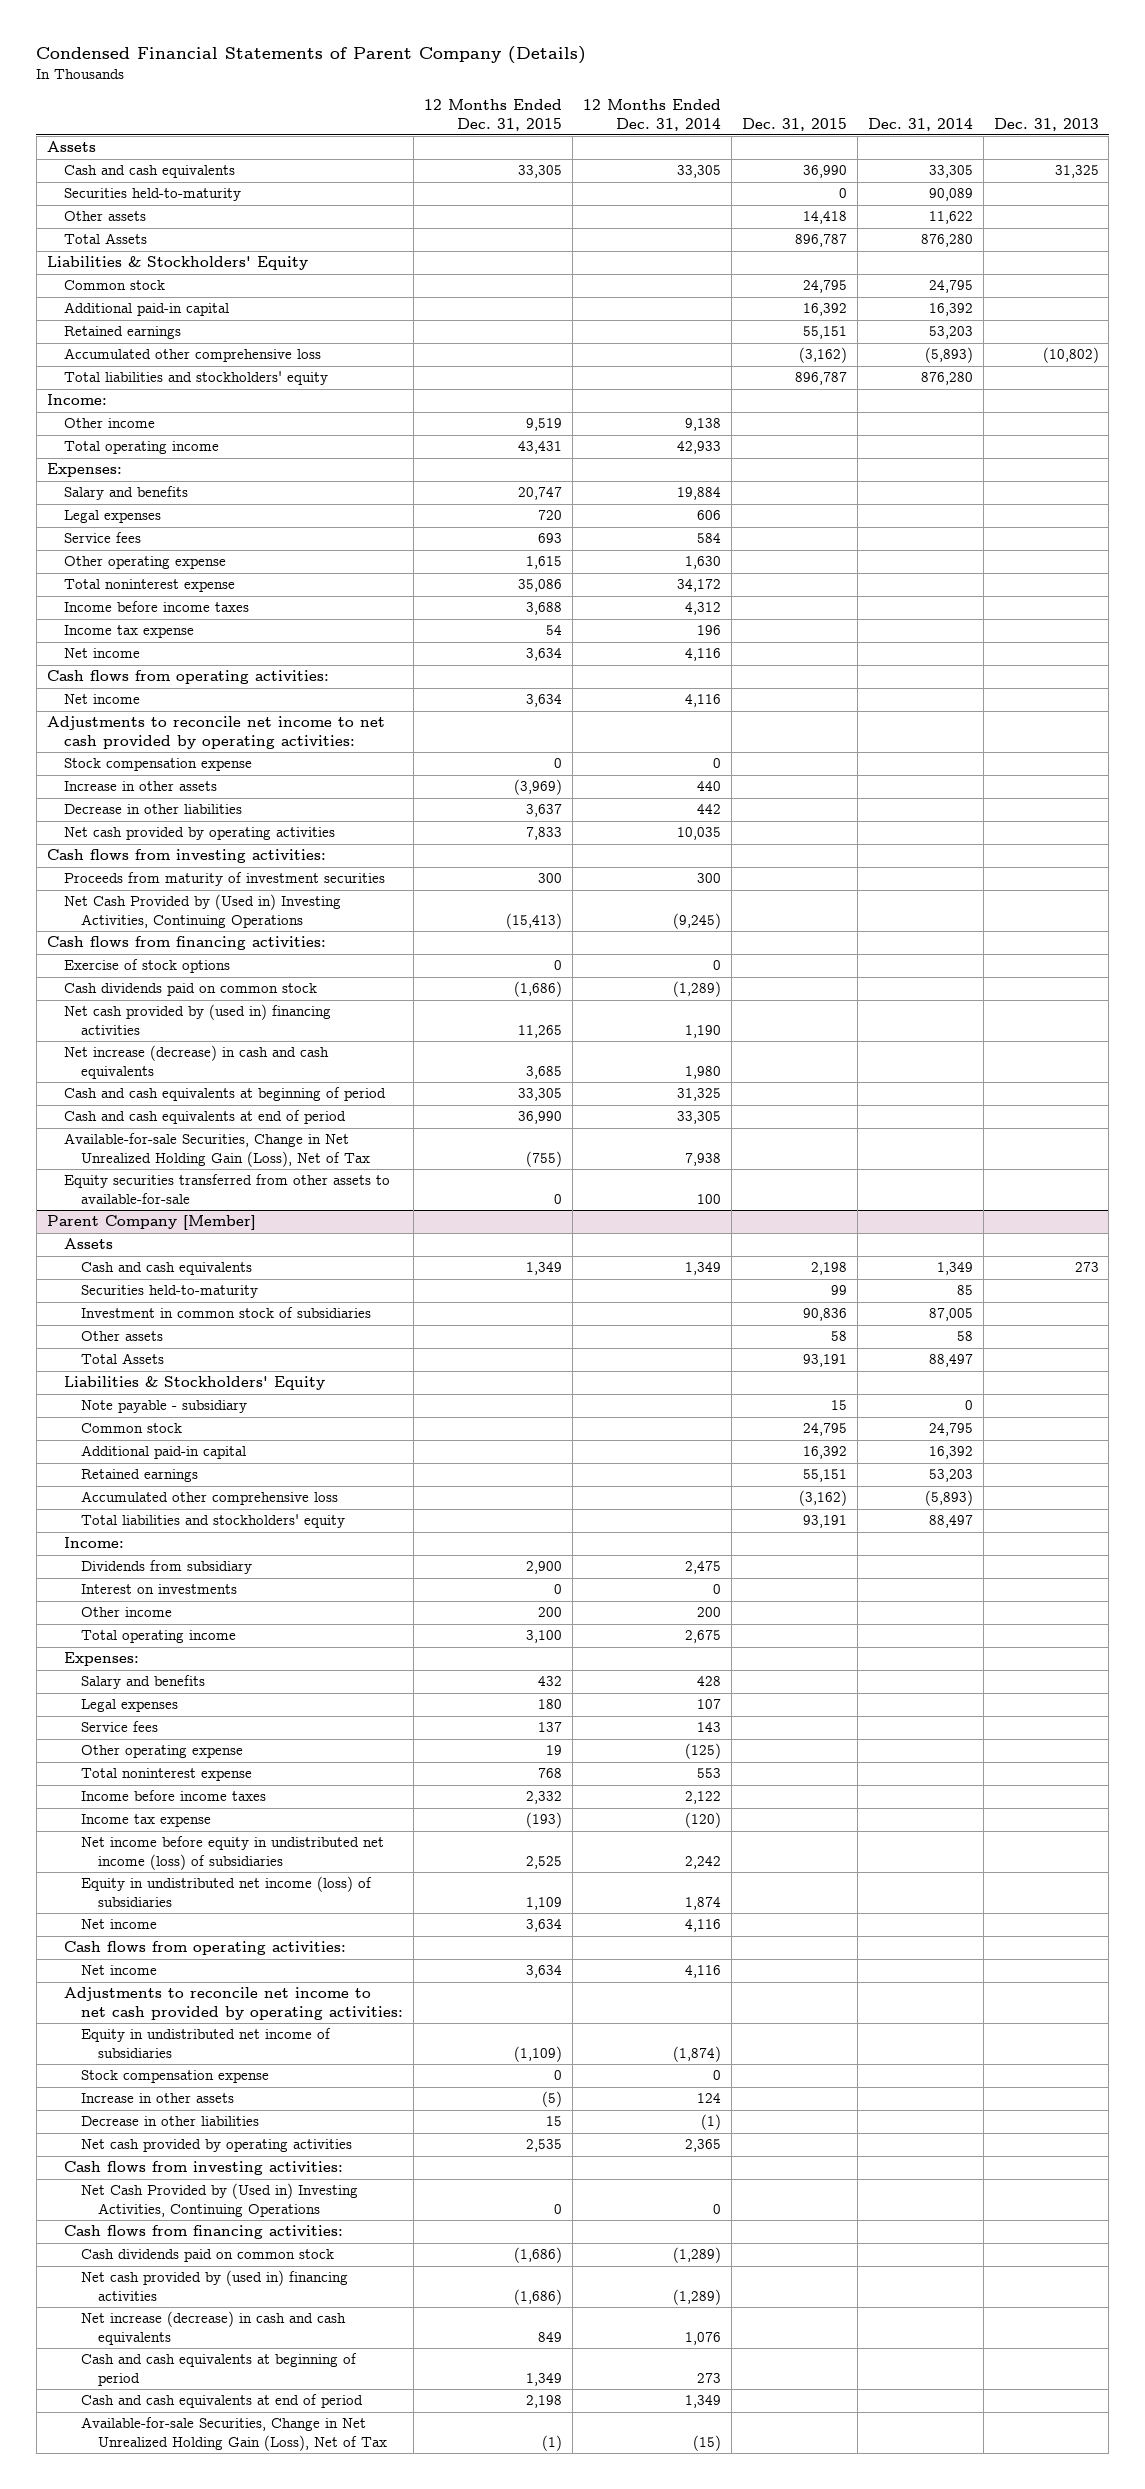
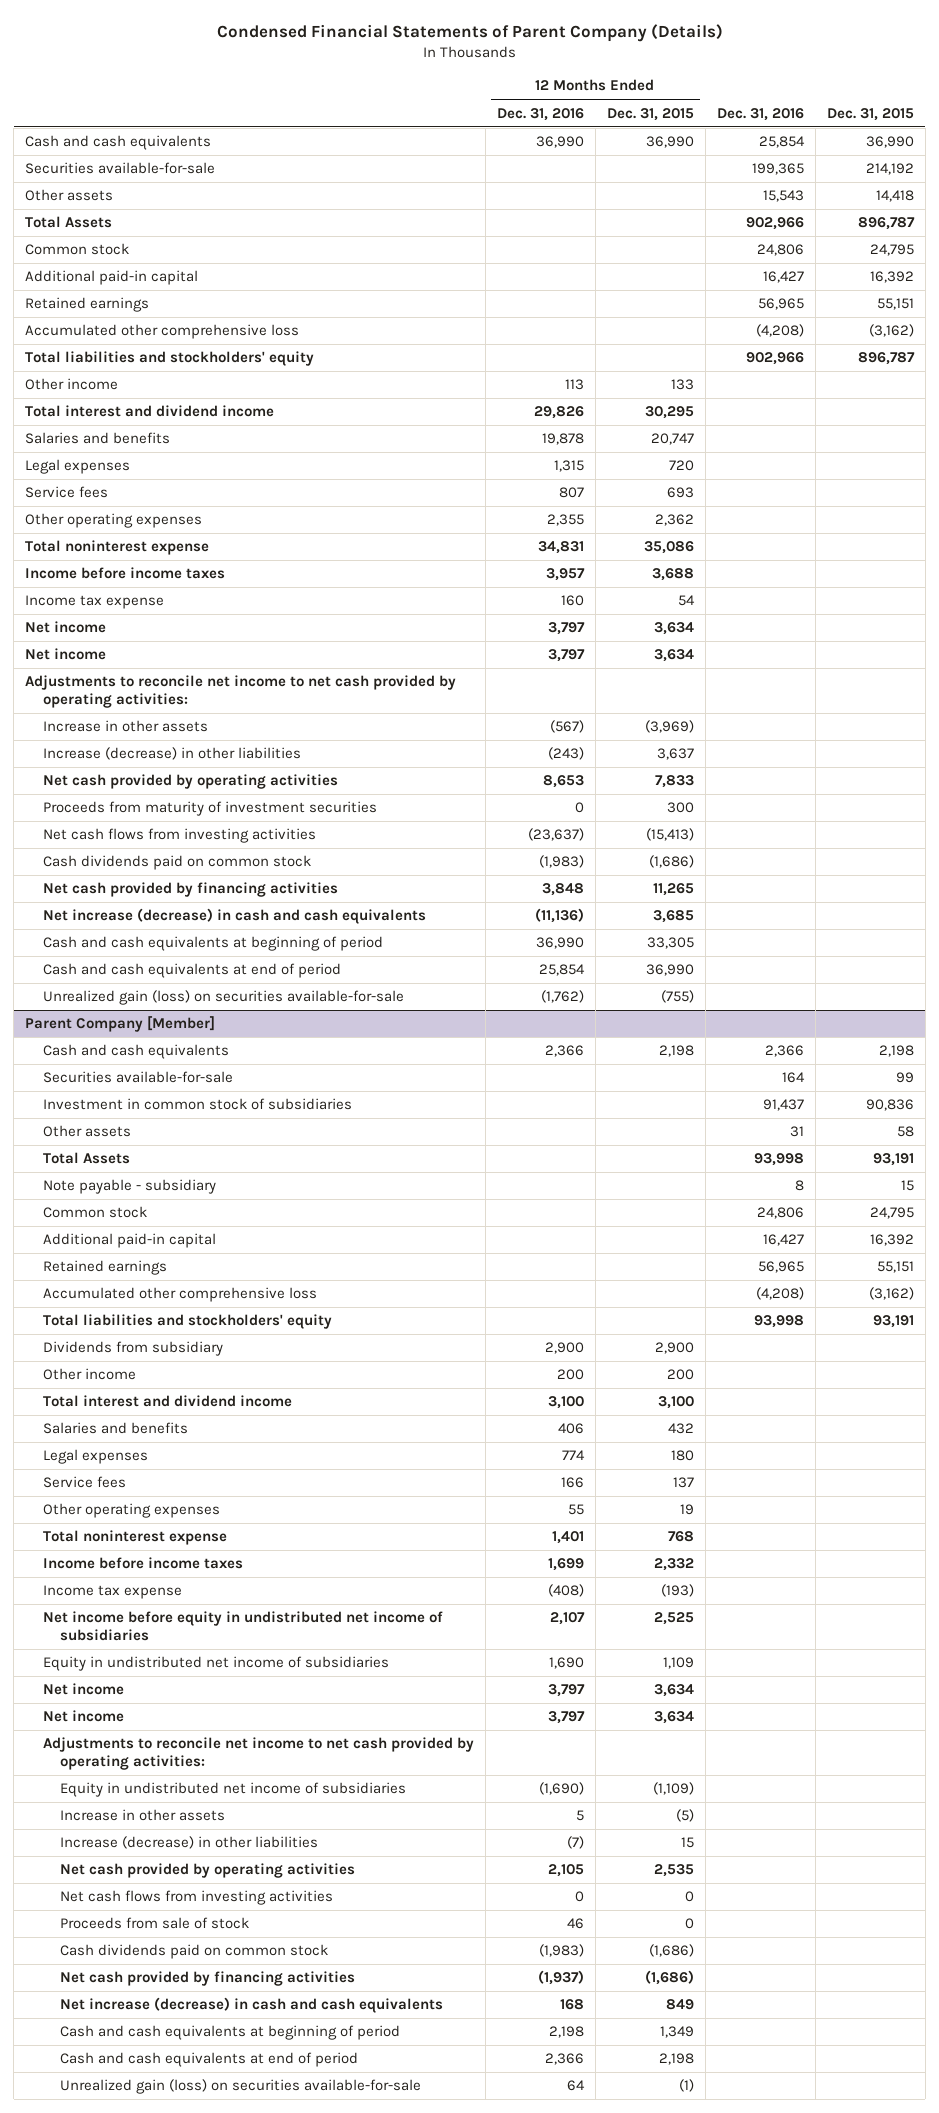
[582,98,721,131] 12 Months Ended Dec. 31, 2014 -> none
[867,117,973,131] Dec. 31, 2014 -> none
[993,117,1099,131] Dec. 31, 2013 -> none
none -> [496,107,584,121] Dec. 31, 2016
none -> [716,107,804,121] Dec. 31, 2016
[46,141,96,153] Assets -> none
[63,188,241,202] Securities held-to-maturity -> none
[517,165,562,179] 33,305 -> [645,136,694,149] 36,990
none -> [25,162,216,175] Securities available-for-sale
[46,256,308,271] Liabilities & Stockholders' Equity -> none
[46,394,107,406] Income: -> none
[63,441,219,455] Total operating income -> none
[46,463,122,478] Expenses: -> none
[525,418,562,432] 9,519 -> [670,379,694,391] 133
none -> [25,405,275,418] Total interest and dividend income
[63,486,188,501] Salary and benefits -> [25,432,171,445] Salaries and benefits
[63,556,226,570] Other operating expense -> [25,513,203,529] Other operating expenses
[525,556,562,570] 1,615 -> [654,514,694,527] 2,362
[46,670,329,685] Cash flows from operating activities: -> none
[63,758,252,772] Stock compensation expense -> none
[63,804,242,815] Decrease in other liabilities -> [42,747,301,761] Increase (decrease) in other liabilities
[46,849,326,864] Cash flows from investing activities: -> none
[46,936,326,951] Cash flows from financing activities: -> none
[63,959,230,974] Exercise of stock options -> none
[63,894,341,929] Net Cash Provided by (Used in) Investing Activities, Continuing Operations -> [42,828,316,844] Net cash flows from investing activities
[63,1004,331,1036] Net cash provided by (used in) financing activities -> [42,882,338,898] Net cash provided by financing activities
[63,1174,390,1205] Equity securities transferred from other assets to available-for-sale -> none
[63,1133,370,1168] Available-for-sale Securities, Change in Net Unrealized Holding Gain (Loss), Net of Tax -> [42,990,404,1006] Unrealized gain (loss) on securities available-for-sale
[63,1238,113,1250] Assets -> none
[80,1285,258,1299] Securities held-to-maturity -> none
[525,1262,562,1276] 1,349 -> [658,1045,694,1058] 2,198
none -> [42,1071,233,1084] Securities available-for-sale
[63,1376,325,1391] Liabilities & Stockholders' Equity -> none
[63,1537,124,1549] Income: -> none
[80,1584,237,1595] Interest on investments -> none
[80,1630,236,1644] Total operating income -> none
[63,1652,139,1667] Expenses: -> none
none -> [42,1395,292,1408] Total interest and dividend income
[80,1675,205,1690] Salary and benefits -> [42,1422,188,1435] Salaries and benefits
[80,1745,243,1759] Other operating expense -> [42,1503,220,1519] Other operating expenses
[80,1836,384,1871] Net income before equity in undistributed net income (loss) of subsidiaries -> [42,1611,443,1642] Net income before equity in undistributed net income of subsidiaries
[80,1876,372,1908] Equity in undistributed net income (loss) of subsidiaries -> [42,1656,389,1672] Equity in undistributed net income of subsidiaries
[63,1941,346,1956] Cash flows from operating activities: -> none
[80,2070,269,2084] Stock compensation expense -> none
[80,2116,259,2127] Decrease in other liabilities -> [60,1836,319,1850] Increase (decrease) in other liabilities
[63,2161,343,2176] Cash flows from investing activities: -> none
[63,2225,343,2240] Cash flows from financing activities: -> none
[80,2183,358,2218] Net Cash Provided by (Used in) Investing Activities, Continuing Operations -> [60,1890,334,1906] Net cash flows from investing activities
none -> [60,1917,250,1930] Proceeds from sale of stock
[80,2270,348,2302] Net cash provided by (used in) financing activities -> [60,1971,356,1987] Net cash provided by financing activities
[80,2417,387,2452] Available-for-sale Securities, Change in Net Unrealized Holding Gain (Loss), Net of Tax -> [60,2079,422,2095] Unrealized gain (loss) on securities available-for-sale

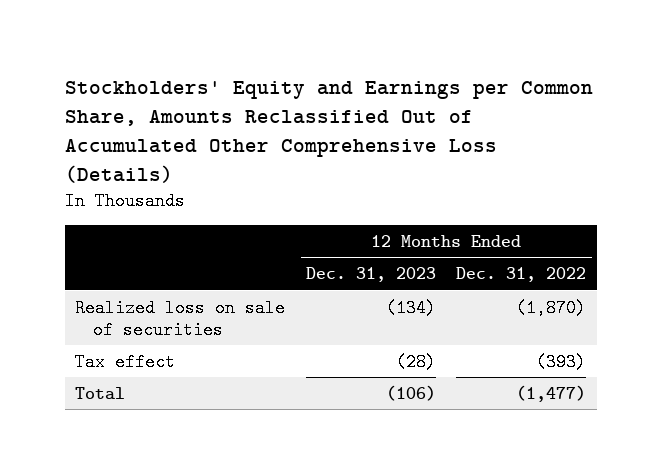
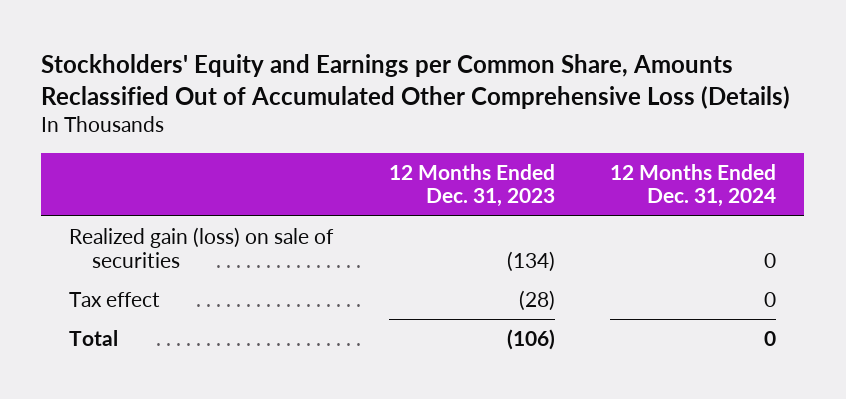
[456,267,587,283] Dec. 31, 2022 -> none
none -> [610,163,777,208] 12 Months Ended Dec. 31, 2024
[75,298,286,339] Realized loss on sale of securities -> [69,227,335,268] Realized gain (loss) on sale of securities

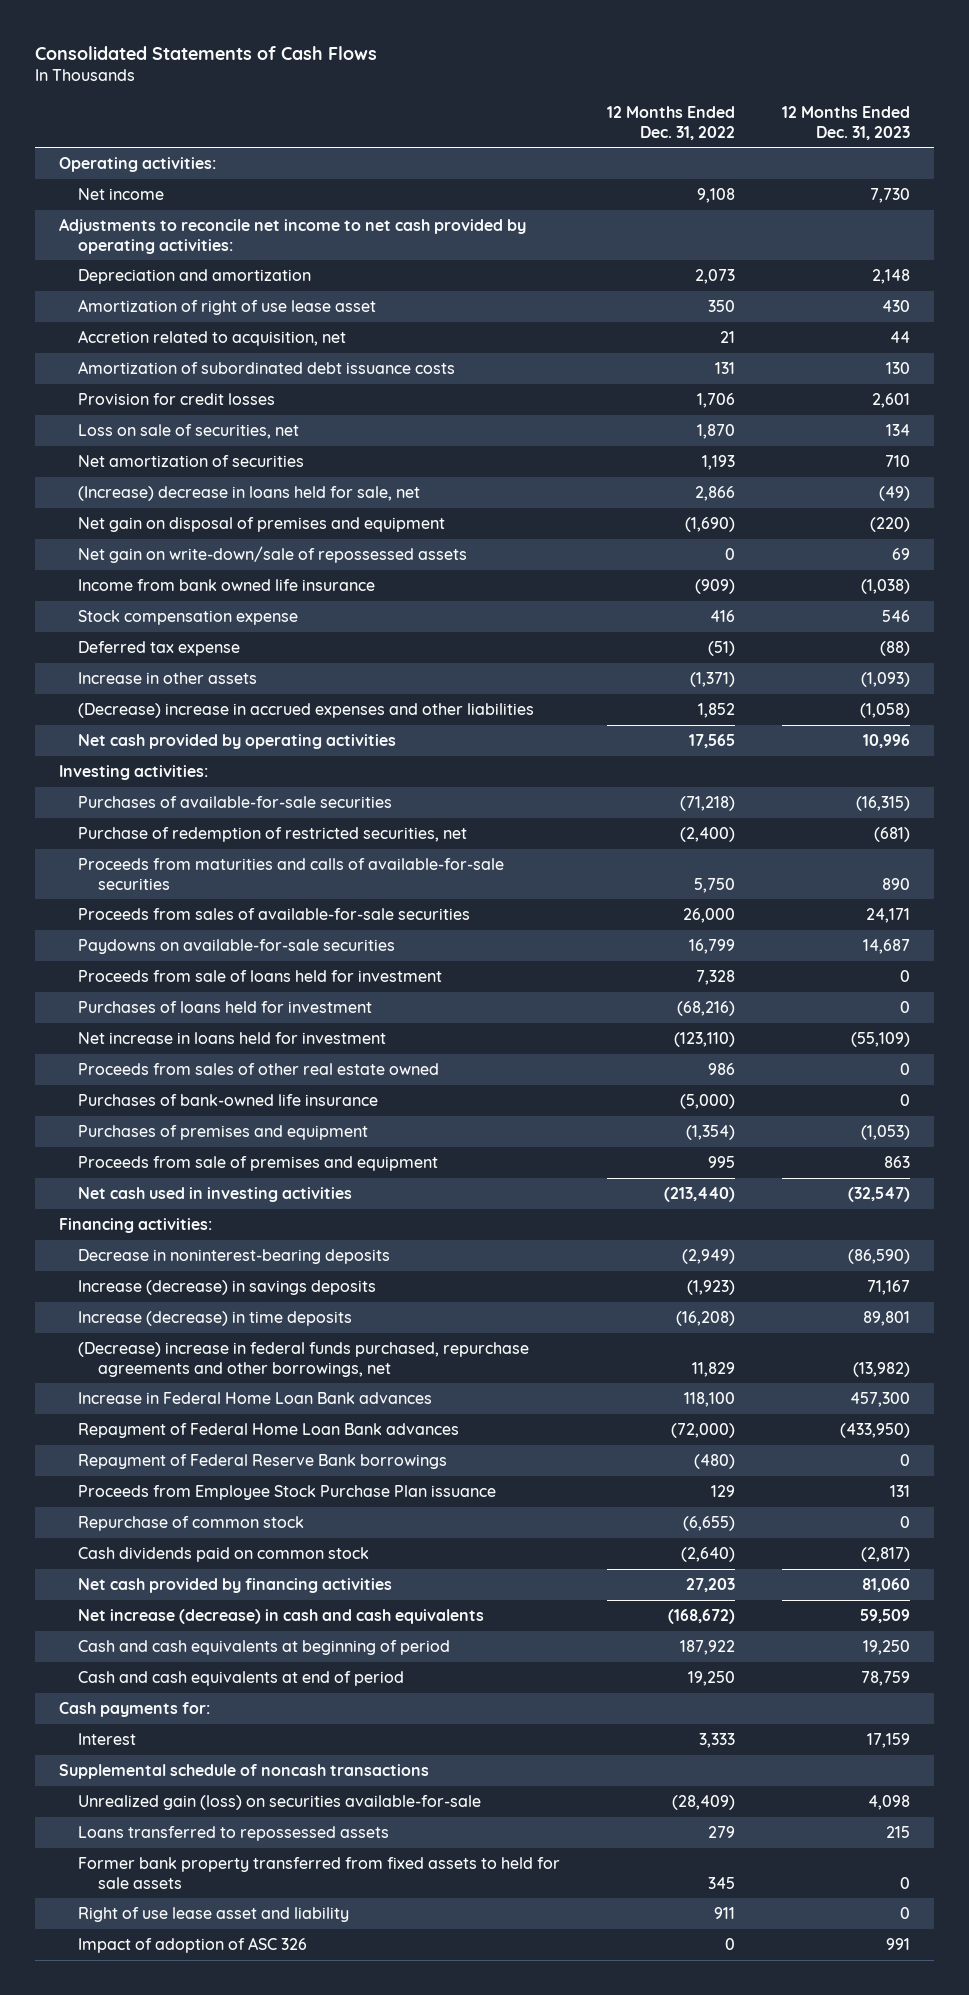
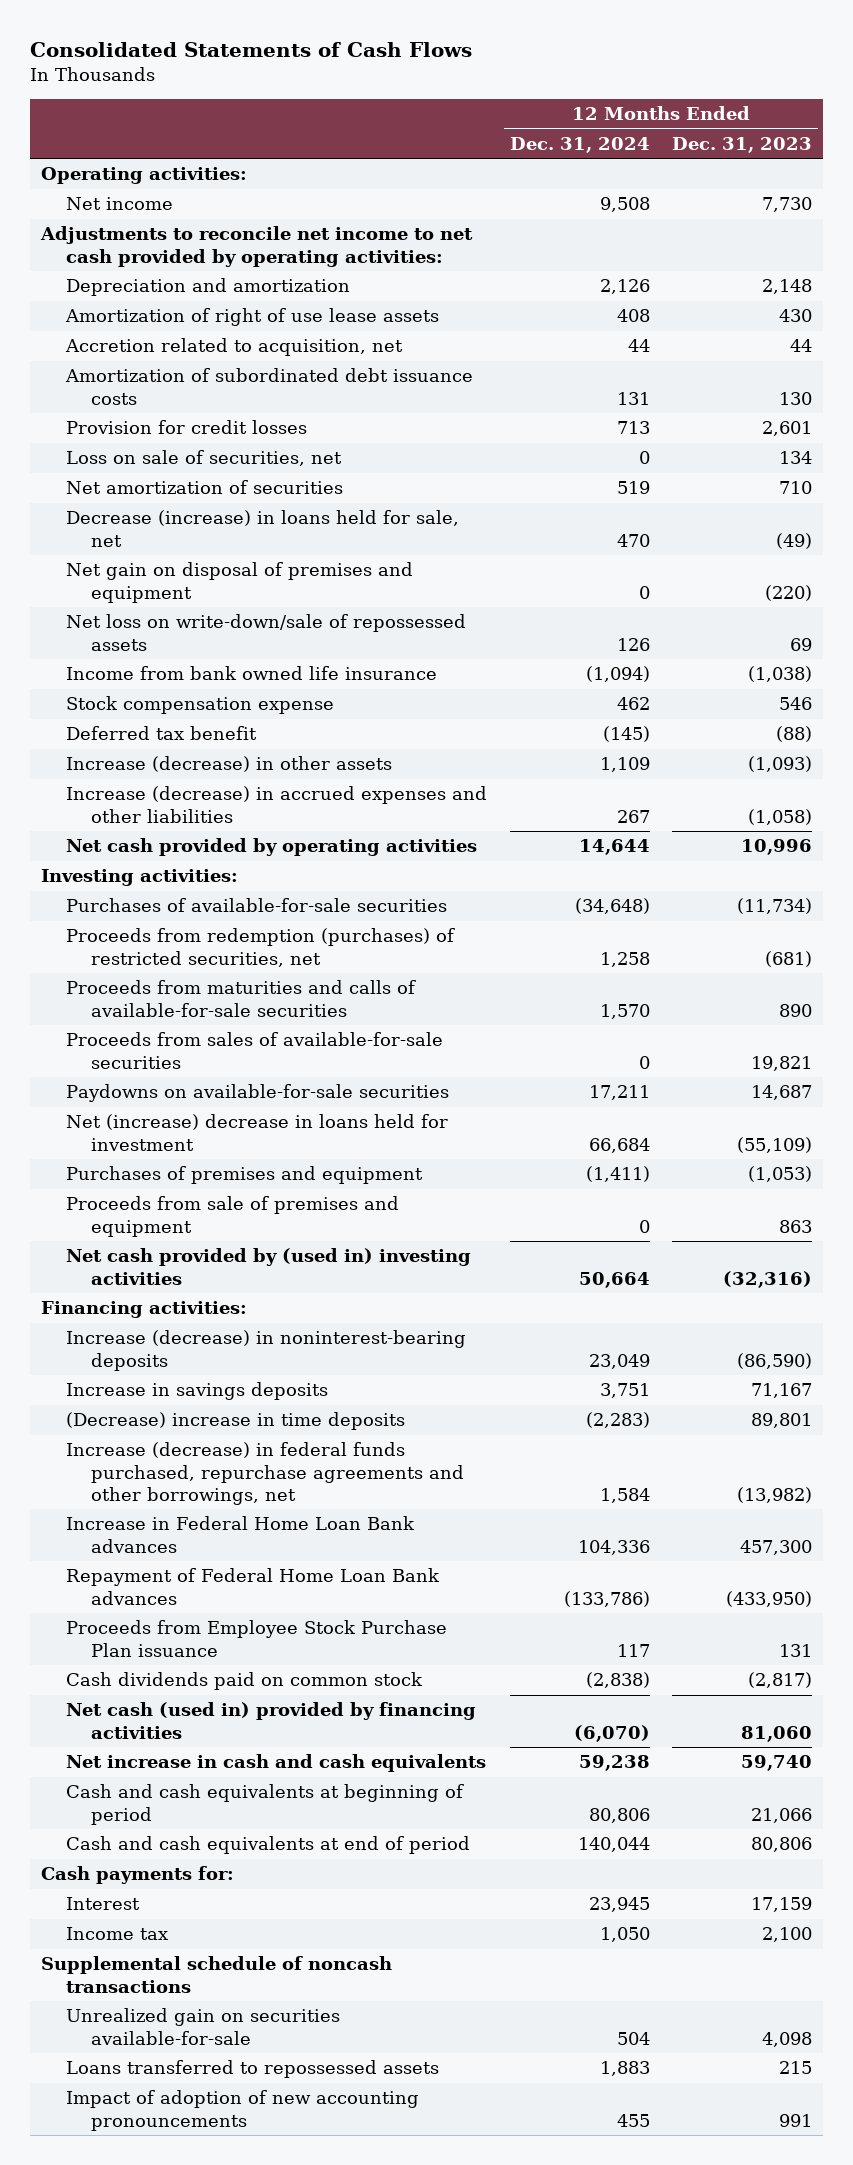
[607,105,736,140] 12 Months Ended Dec. 31, 2022 -> none
none -> [509,136,650,153] Dec. 31, 2024
[78,299,377,316] Amortization of right of use lease asset -> [65,308,440,327] Amortization of right of use lease assets
[78,486,421,502] (Increase) decrease in loans held for sale, net -> [66,510,460,547] Decrease (increase) in loans held for sale, net
[78,546,468,564] Net gain on write-down/sale of repossessed assets -> [66,614,467,651] Net loss on write-down/sale of repossessed assets
[78,641,241,657] Deferred tax expense -> [66,726,258,741] Deferred tax benefit
[78,672,258,685] Increase in other assets -> [66,756,393,773] Increase (decrease) in other assets
[78,703,535,719] (Decrease) increase in accrued expenses and other liabilities -> [66,786,488,823] Increase (decrease) in accrued expenses and other liabilities
[856,796,911,812] (16,315) -> [737,898,813,915] (11,734)
[78,827,468,843] Purchase of redemption of restricted securities, net -> [66,928,456,967] Proceeds from redemption (purchases) of restricted securities, net
[866,908,911,924] 24,171 -> [751,1055,813,1071] 19,821
[78,970,443,983] Proceeds from sale of loans held for investment -> none
[78,1001,373,1014] Purchases of loans held for investment -> none
[78,1063,440,1076] Proceeds from sales of other real estate owned -> none
[78,1094,379,1107] Purchases of bank-owned life insurance -> none
[78,1032,387,1045] Net increase in loans held for investment -> [66,1114,449,1151] Net (increase) decrease in loans held for investment
[78,1187,353,1203] Net cash used in investing activities -> [66,1248,472,1285] Net cash provided by (used in) investing activities
[848,1187,911,1203] (32,547) -> [723,1270,813,1288] (32,316)
[78,1249,391,1265] Decrease in noninterest-bearing deposits -> [66,1330,467,1371] Increase (decrease) in noninterest-bearing deposits
[78,1280,377,1296] Increase (decrease) in savings deposits -> [66,1382,329,1401] Increase in savings deposits
[78,1311,353,1327] Increase (decrease) in time deposits -> [66,1412,406,1431] (Decrease) increase in time deposits
[78,1342,530,1377] (Decrease) increase in federal funds purchased, repurchase agreements and other borrowings, net -> [66,1442,465,1505] Increase (decrease) in federal funds purchased, repurchase agreements and other borrowings, net
[78,1454,448,1470] Repayment of Federal Reserve Bank borrowings -> none
[78,1516,305,1532] Repurchase of common stock -> none
[78,1578,393,1594] Net cash provided by financing activities -> [66,1702,477,1739] Net cash (used in) provided by financing activities
[78,1609,485,1625] Net increase (decrease) in cash and cash equivalents -> [66,1754,487,1773] Net increase in cash and cash equivalents
[860,1609,911,1624] 59,509 -> [741,1755,813,1772] 59,740
[863,1640,911,1656] 19,250 -> [751,1807,813,1823] 21,066
[861,1671,911,1687] 78,759 -> [751,1837,813,1853] 80,806
none -> [66,1927,169,1941] Income tax
[78,1795,482,1811] Unrealized gain (loss) on securities available-for-sale -> [66,2008,341,2045] Unrealized gain on securities available-for-sale
[78,1857,561,1889] Former bank property transferred from fixed assets to held for sale assets -> none
[78,1907,350,1923] Right of use lease asset and liability -> none
[78,1937,308,1954] Impact of adoption of ASC 326 -> [66,2090,420,2131] Impact of adoption of new accounting pronouncements

